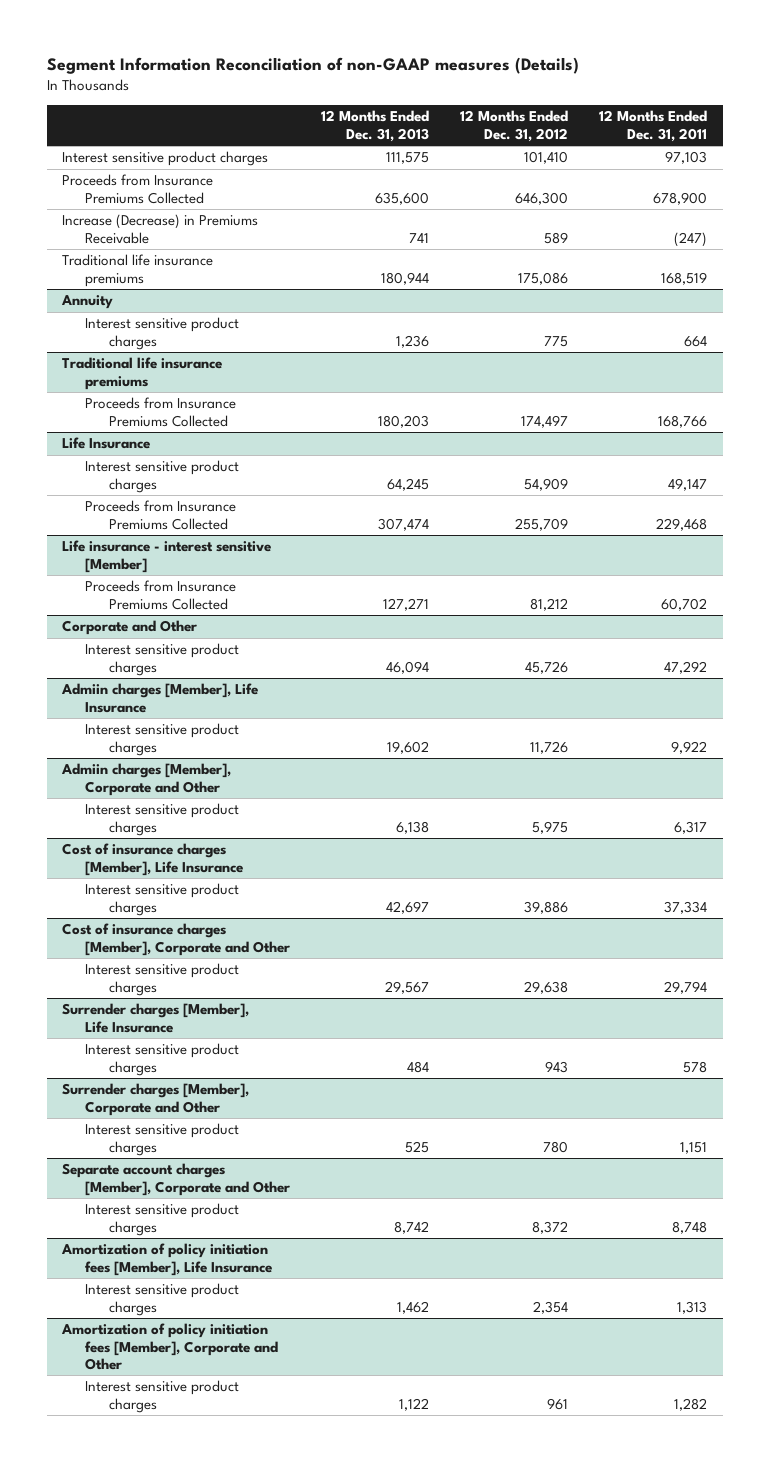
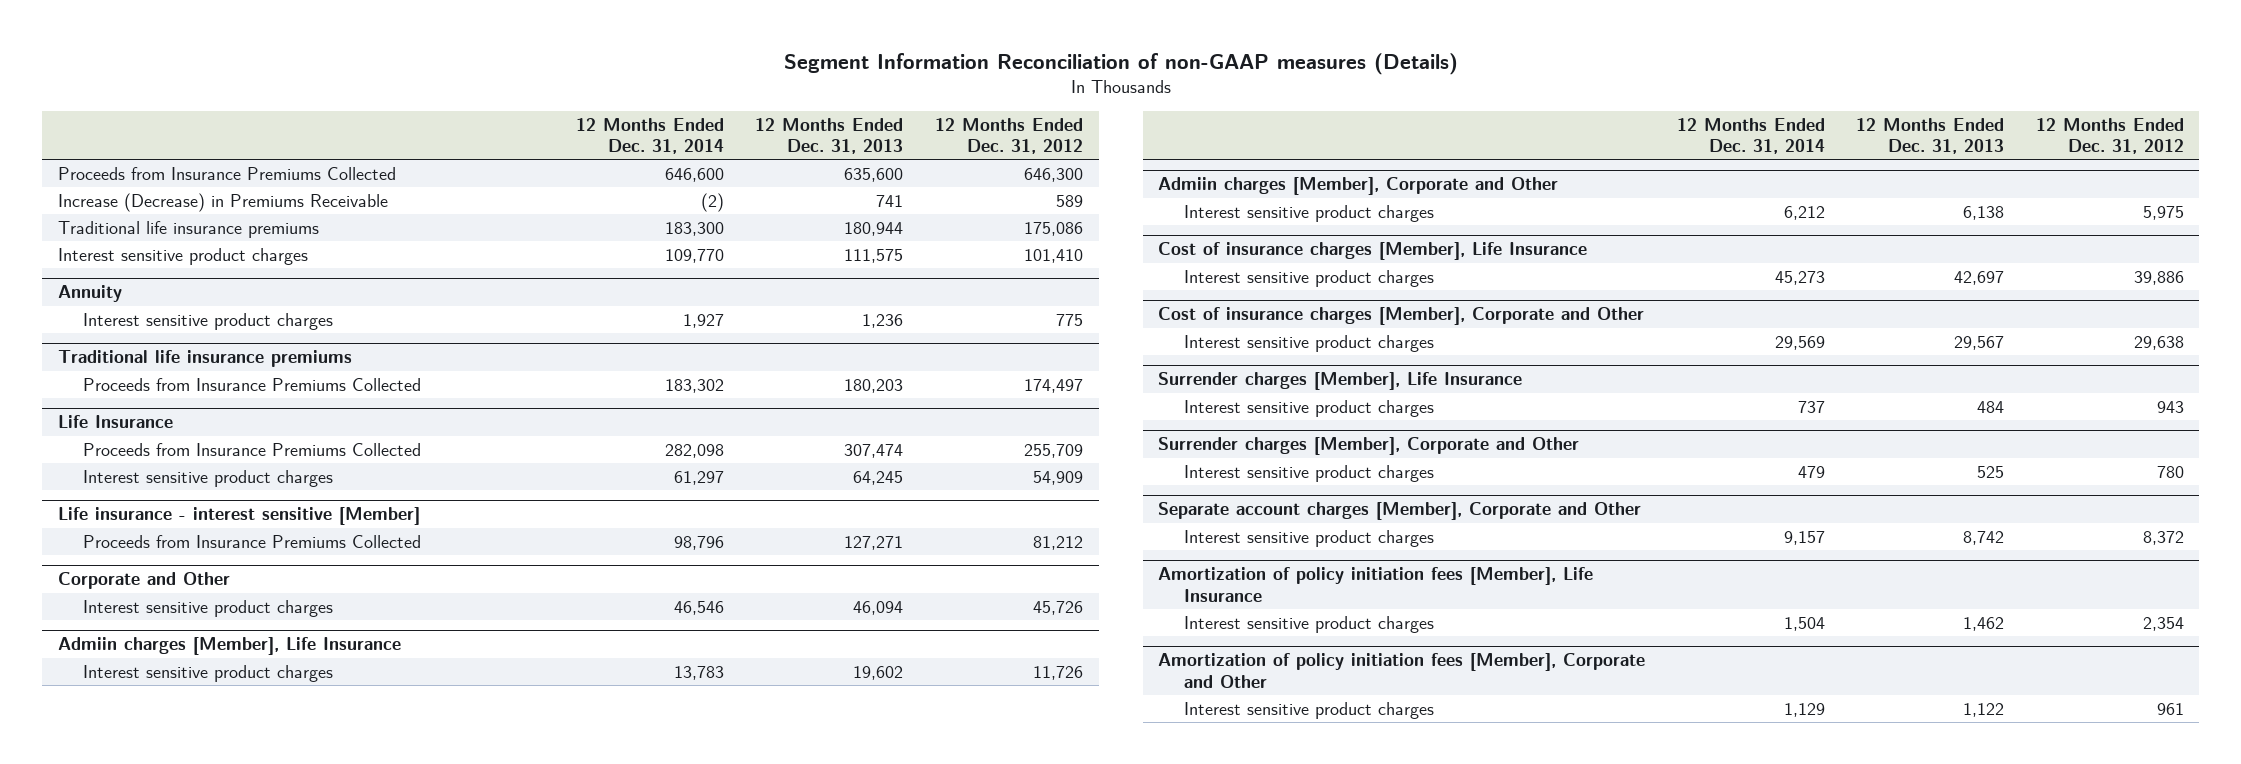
[599,110,708,142] 12 Months Ended Dec. 31, 2011 -> none
none -> [575,117,724,154] 12 Months Ended Dec. 31, 2014
[62,151,269,167] Interest sensitive product charges -> [57,247,308,265] Interest sensitive product charges
[85,460,240,493] Interest sensitive product charges -> [82,469,333,487] Interest sensitive product charges

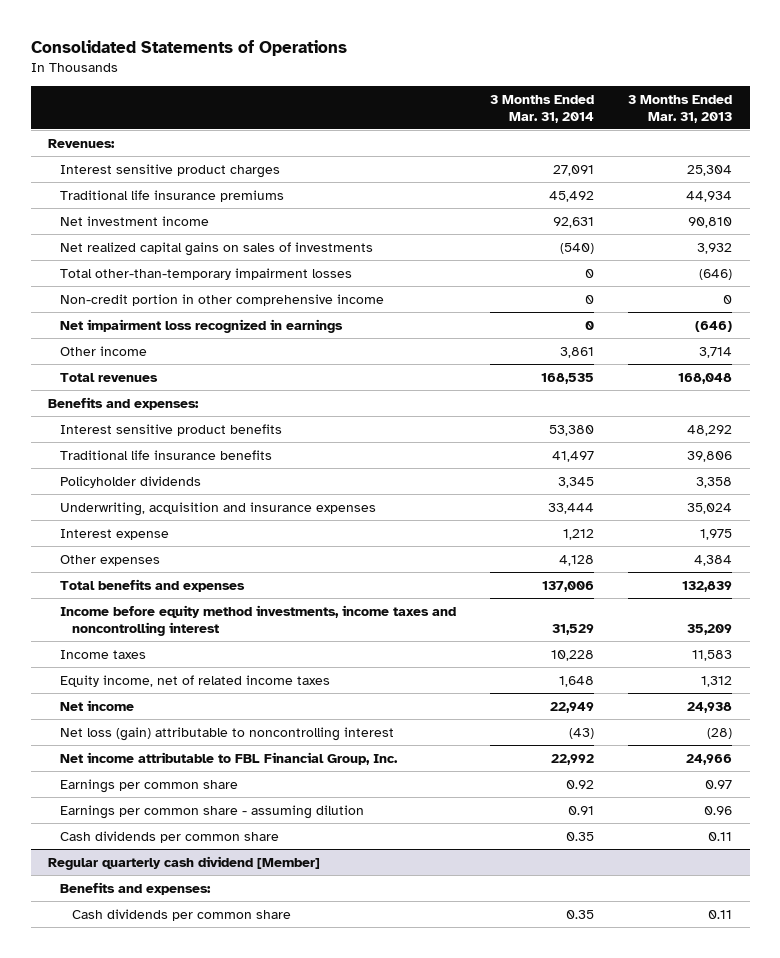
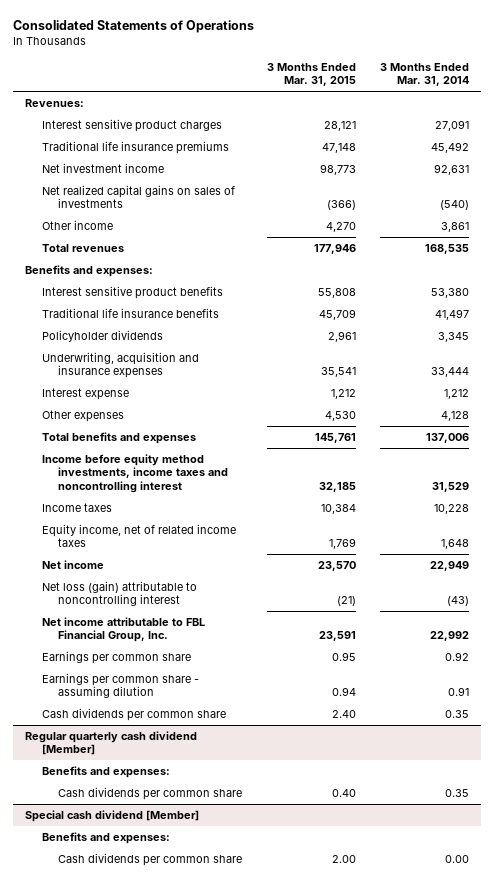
[628,94,733,123] 3 Months Ended Mar. 31, 2013 -> none
none -> [266,62,356,87] 3 Months Ended Mar. 31, 2015
[59,267,352,280] Total other-than-temporary impairment losses -> none
[59,293,384,306] Non-credit portion in other comprehensive income -> none
[59,318,343,333] Net impairment loss recognized in earnings -> none
none -> [25,809,200,822] Special cash dividend [Member]
none -> [41,831,170,844] Benefits and expenses:
none -> [58,852,243,866] Cash dividends per common share

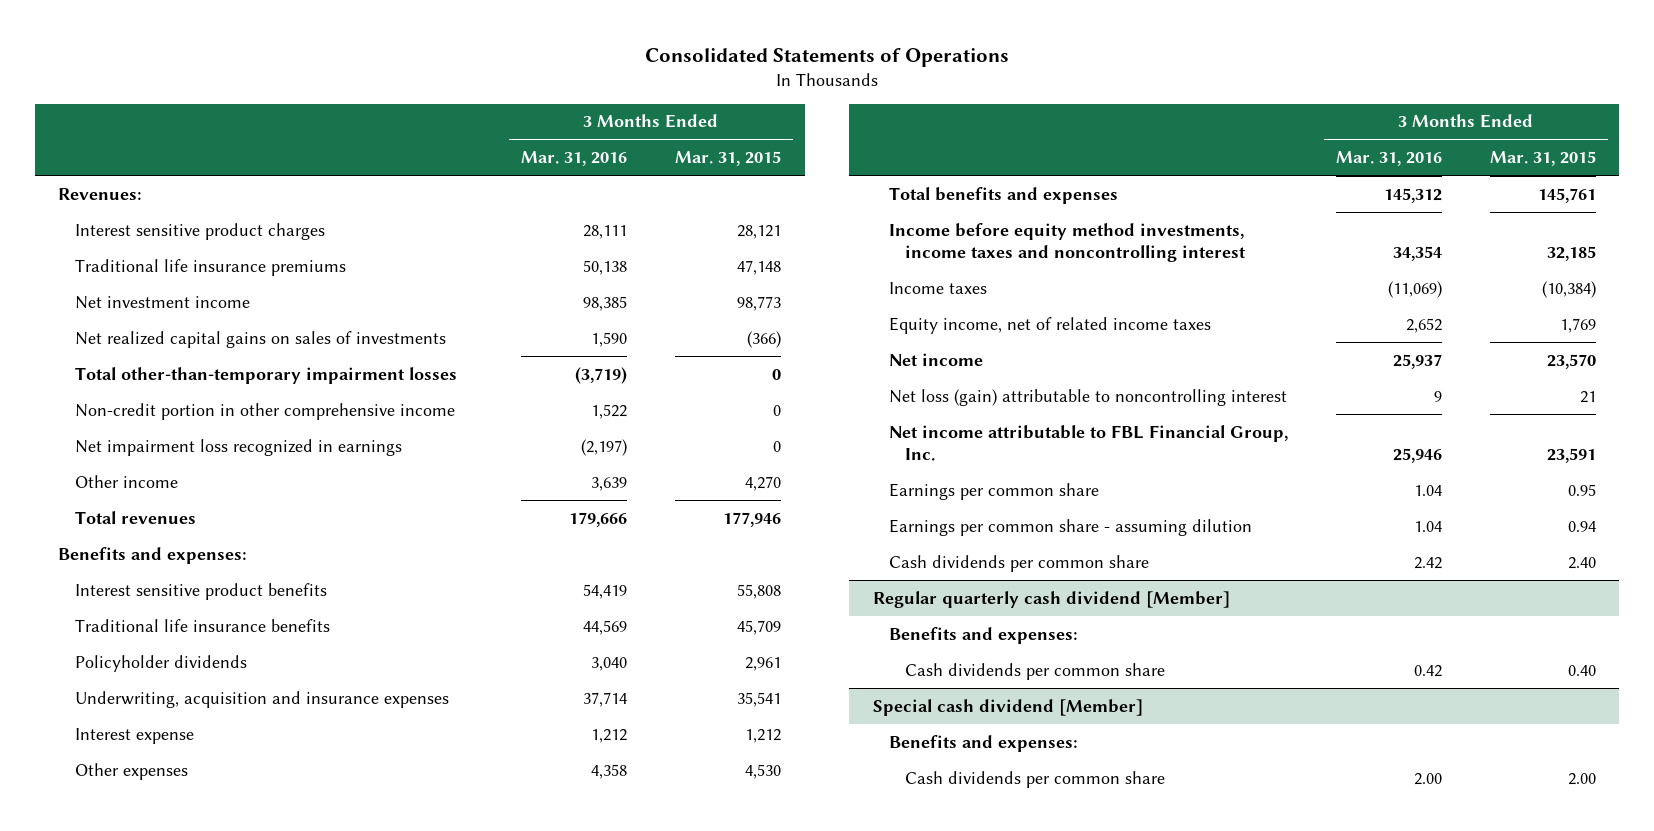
[380,62,470,87] 3 Months Ended Mar. 31, 2014 -> none
none -> [521,151,628,167] Mar. 31, 2016
none -> [74,366,457,384] Total other-than-temporary impairment losses
none -> [74,402,455,420] Non-credit portion in other comprehensive income
none -> [74,438,402,456] Net impairment loss recognized in earnings
[320,503,356,514] 10,384 -> [1541,280,1596,298] (10,384)
[336,596,356,607] (21) -> [1579,390,1596,403] 21

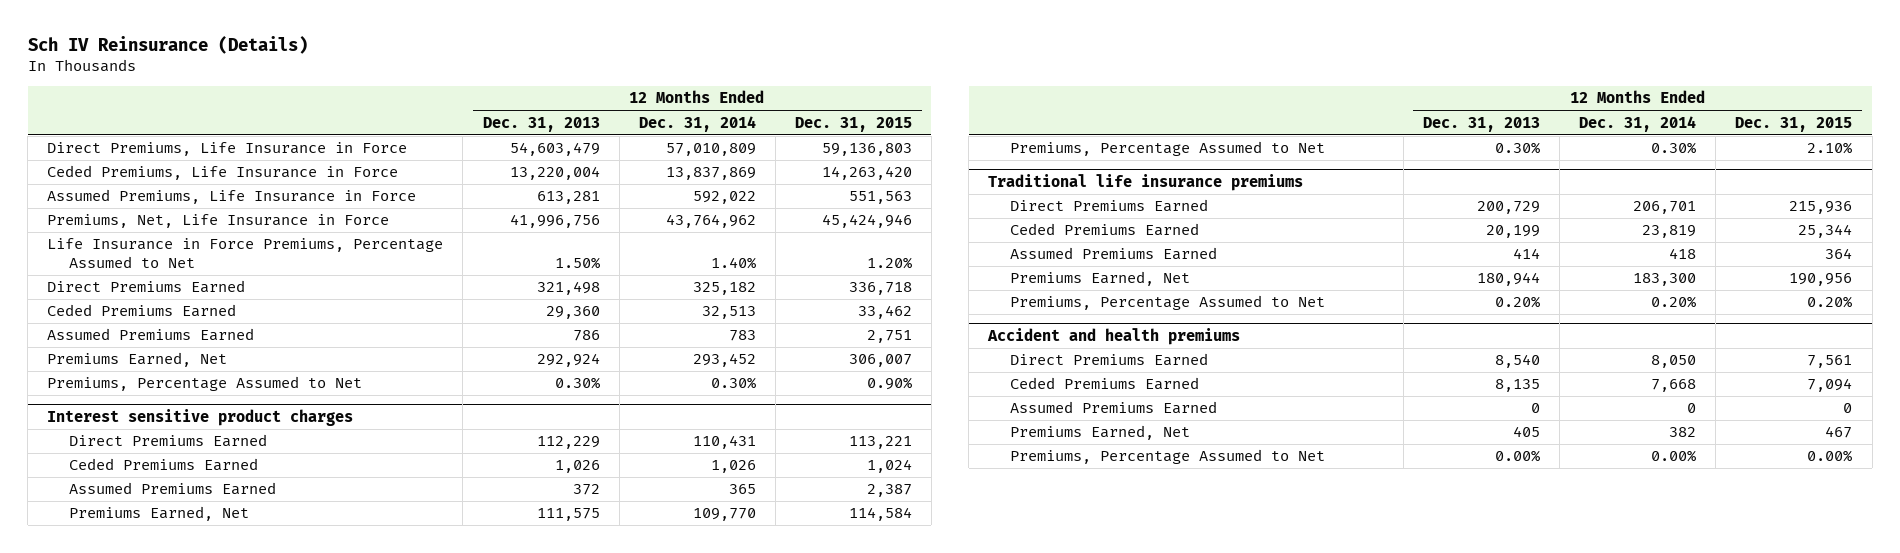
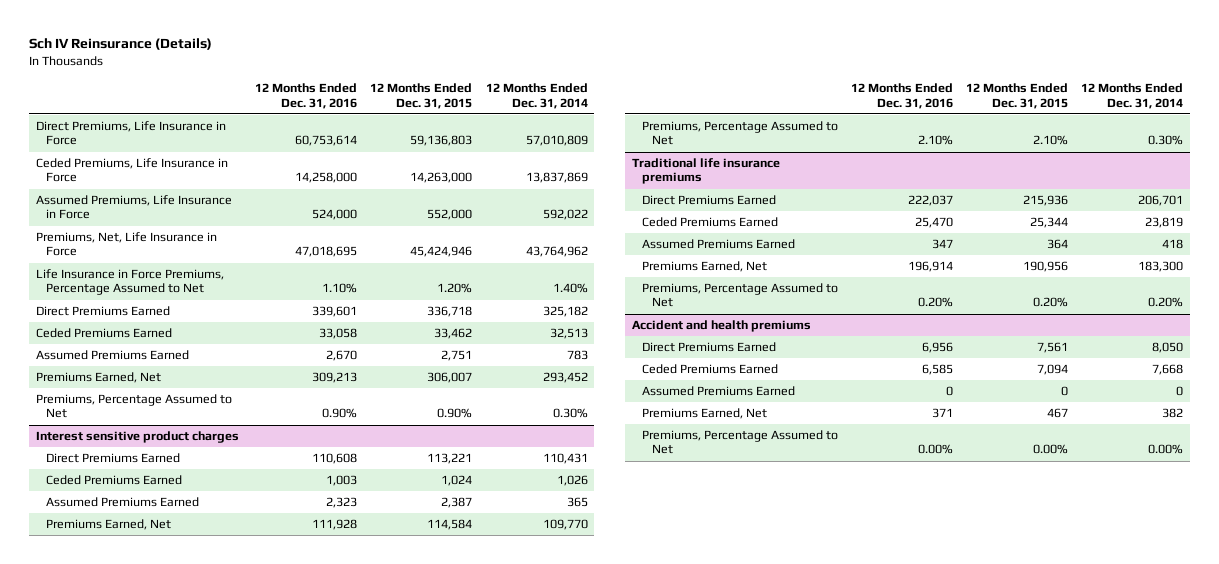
[482,116,600,132] Dec. 31, 2013 -> none
none -> [255,83,358,109] 12 Months Ended Dec. 31, 2016
[821,166,912,181] 14,263,420 -> [410,172,473,184] 14,263,000
[848,191,912,205] 551,563 -> [427,209,473,221] 552,000

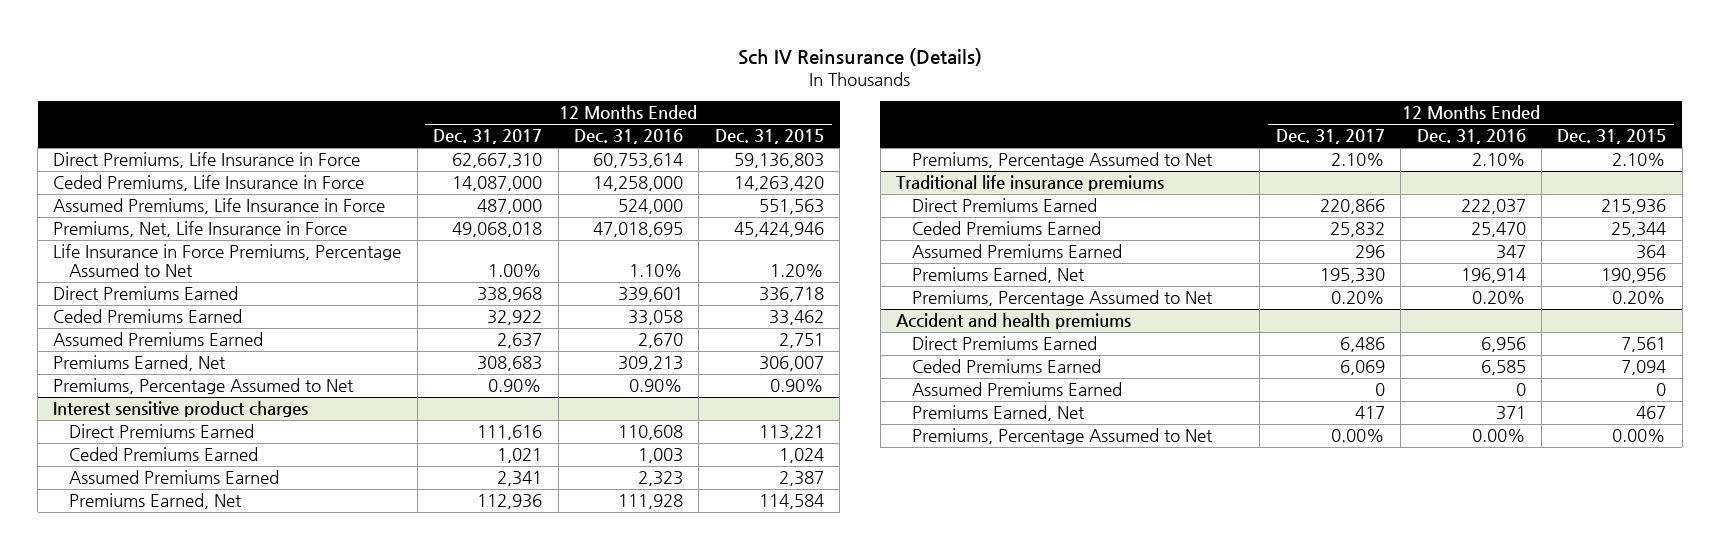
[485,83,588,109] 12 Months Ended Dec. 31, 2014 -> none
none -> [433,129,543,145] Dec. 31, 2017
[410,172,473,184] 14,263,000 -> [733,176,824,192] 14,263,420
[427,209,473,221] 552,000 -> [758,199,824,215] 551,563

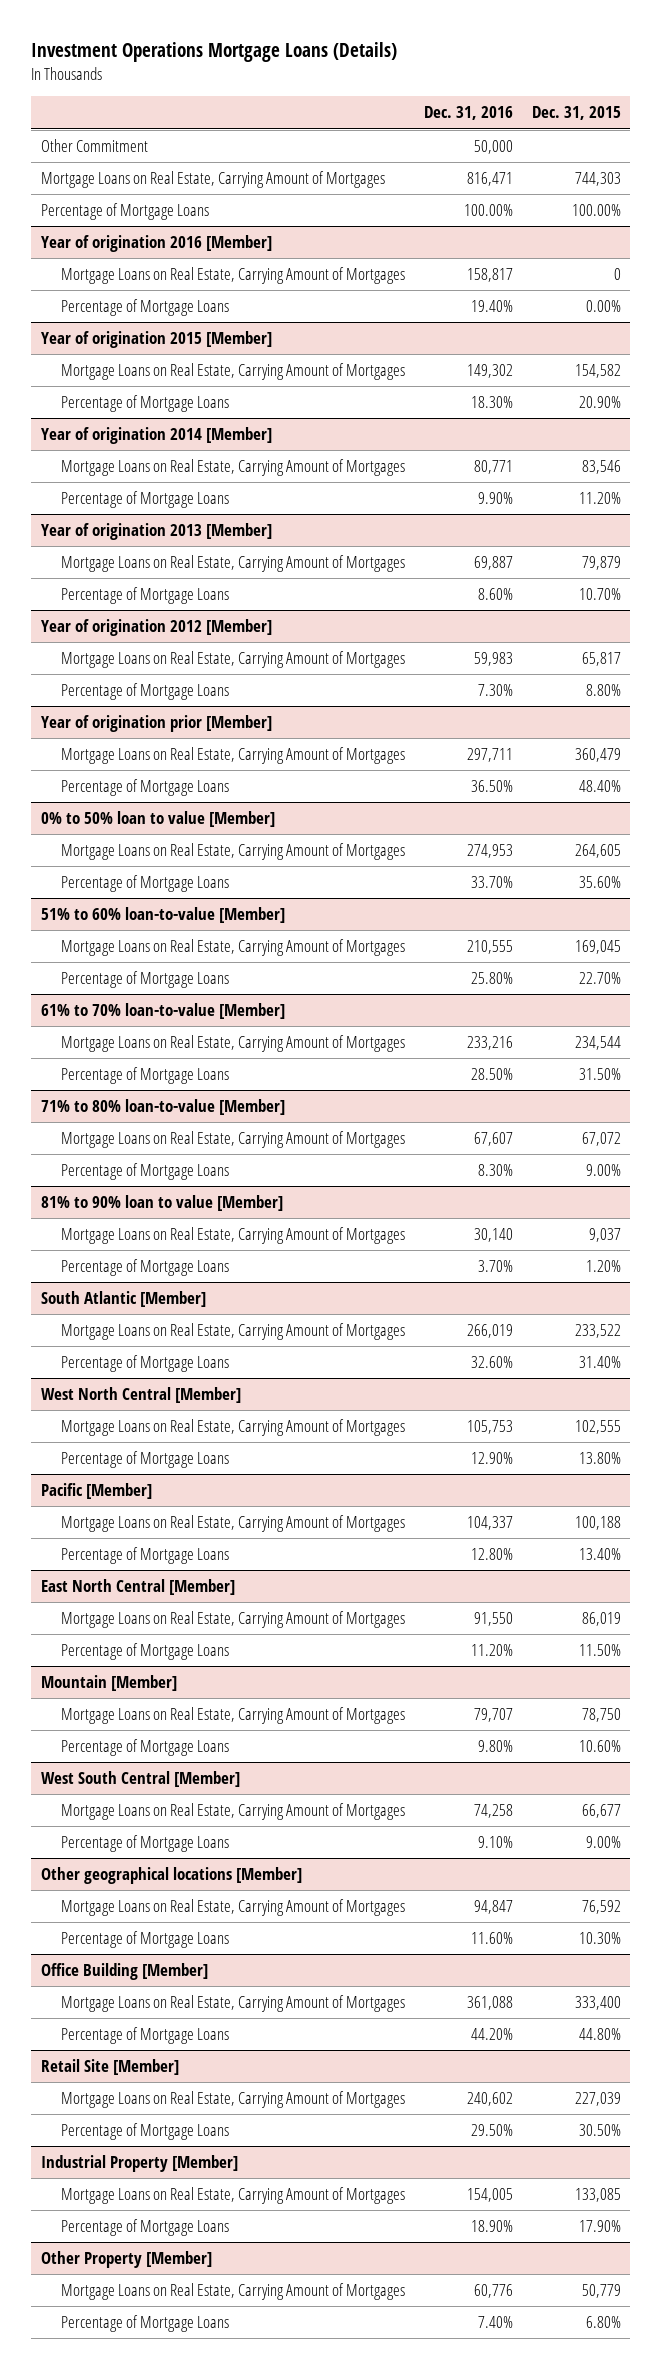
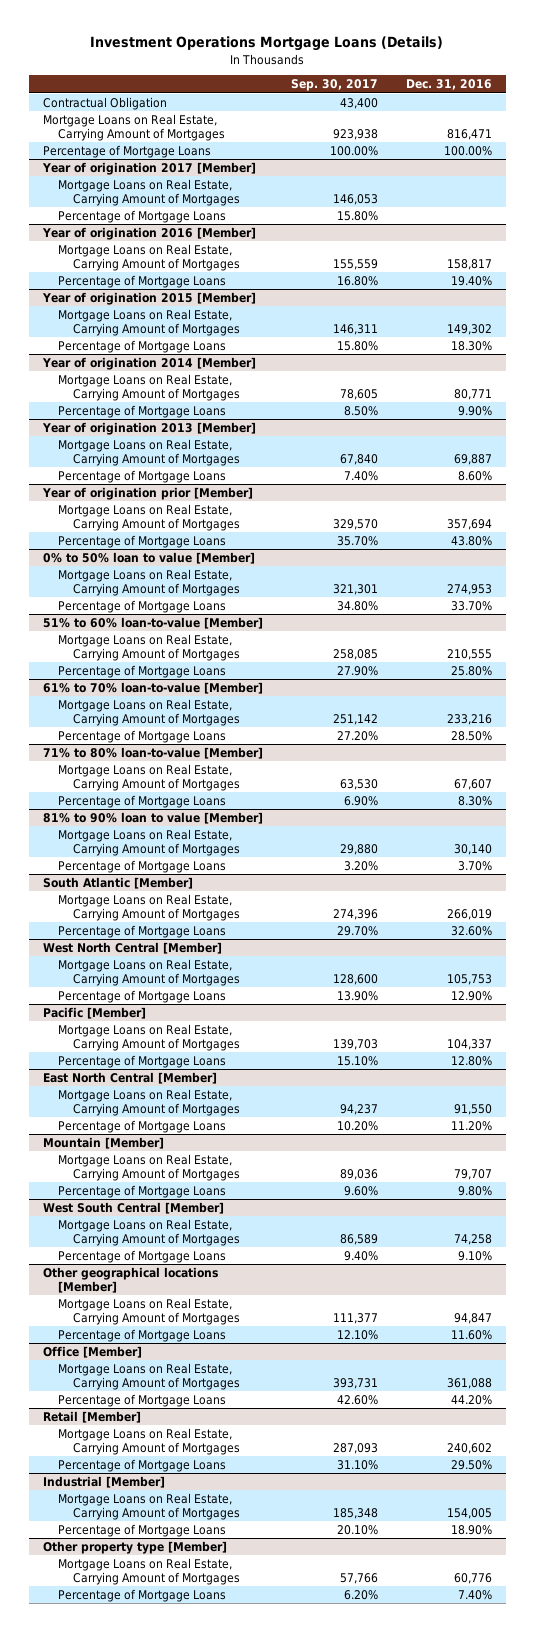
[531,106,621,121] Dec. 31, 2015 -> none
none -> [290,79,378,92] Sep. 30, 2017
[40,139,148,153] Other Commitment -> none
none -> [43,96,168,110] Contractual Obligation
none -> [42,161,257,175] Year of origination 2017 [Member]
none -> [58,178,241,206] Mortgage Loans on Real Estate, Carrying Amount of Mortgages
none -> [58,209,227,223] Percentage of Mortgage Loans
[40,619,272,637] Year of origination 2012 [Member] -> none
[60,651,405,669] Mortgage Loans on Real Estate, Carrying Amount of Mortgages -> none
[60,683,229,701] Percentage of Mortgage Loans -> none
[466,748,513,763] 297,711 -> [446,518,492,530] 357,694
[470,780,513,793] 36.50% -> [450,535,492,546] 43.80%
[40,1963,208,1981] Office Building [Member] -> [43,1345,143,1358] Office [Member]
[40,2059,179,2076] Retail Site [Member] -> [43,1410,142,1423] Retail [Member]
[40,2155,238,2173] Industrial Property [Member] -> [43,1475,166,1488] Industrial [Member]
[40,2251,212,2269] Other Property [Member] -> [43,1540,228,1554] Other property type [Member]

